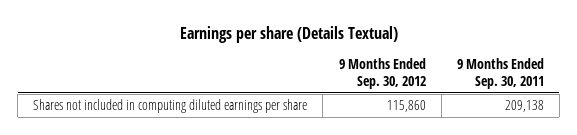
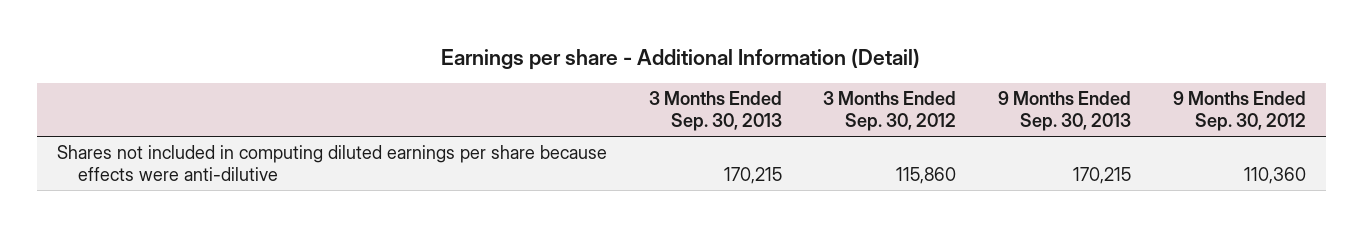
[179,26,398,44] Earnings per share (Details Textual) -> [441,47,921,70] Earnings per share - Additional Information (Detail)
[456,58,544,89] 9 Months Ended Sep. 30, 2011 -> none
none -> [648,91,782,132] 3 Months Ended Sep. 30, 2013
none -> [823,91,957,132] 3 Months Ended Sep. 30, 2012
none -> [997,91,1131,132] 9 Months Ended Sep. 30, 2013
[33,99,308,114] Shares not included in computing diluted earnings per share -> [57,145,608,182] Shares not included in computing diluted earnings per share because effects were anti-dilutive
[386,100,426,113] 115,860 -> [1243,167,1306,185] 110,360

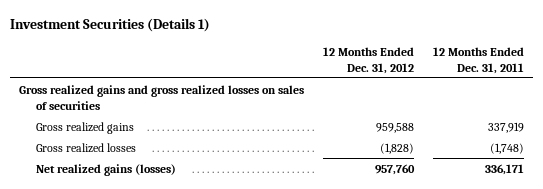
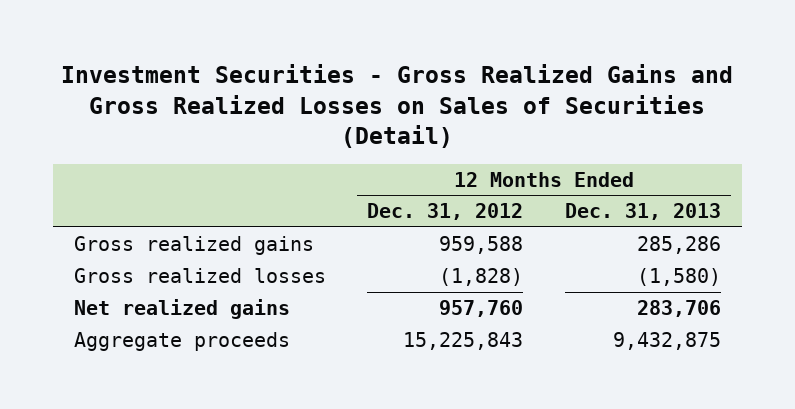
[9,17,210,32] Investment Securities (Details 1) -> [61,64,734,149] Investment Securities - Gross Realized Gains and Gross Realized Losses on Sales of Securities (Detail)
[433,46,525,74] 12 Months Ended Dec. 31, 2011 -> none
none -> [564,203,721,221] Dec. 31, 2013
[19,84,305,110] Gross realized gains and gross realized losses on sales of securities -> none
[36,163,177,176] Net realized gains (losses) -> [73,298,290,319] Net realized gains
none -> [73,331,290,351] Aggregate proceeds

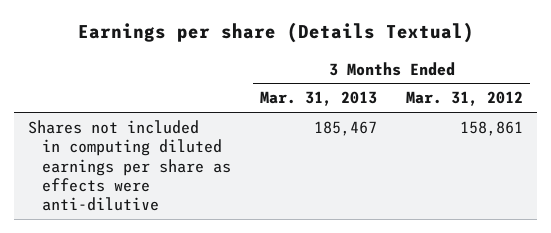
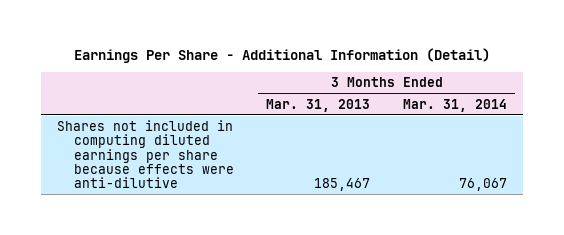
[77,22,474,44] Earnings per share (Details Textual) -> [73,47,490,63] Earnings Per Share - Additional Information (Detail)
[405,91,523,107] Mar. 31, 2012 -> none
none -> [402,98,507,112] Mar. 31, 2014
[28,120,232,212] Shares not included in computing diluted earnings per share as effects were anti-dilutive -> [56,120,234,189] Shares not included in computing diluted earnings per share because effects were anti-dilutive

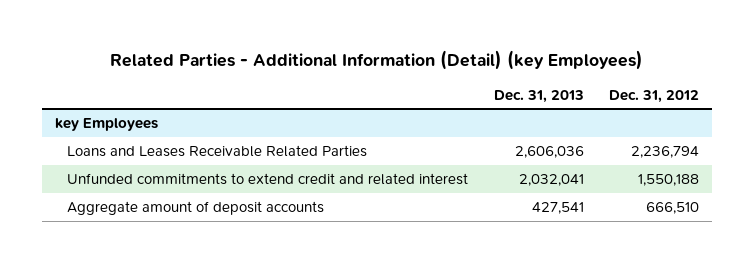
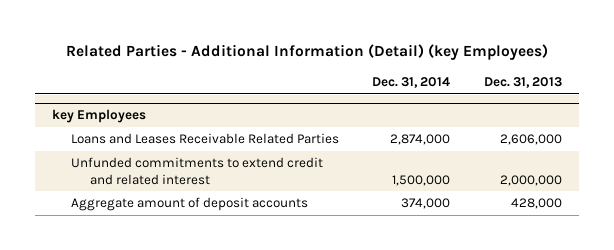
[609,89,700,103] Dec. 31, 2012 -> none
none -> [372,76,451,88] Dec. 31, 2014
[514,145,584,158] 2,606,036 -> [500,134,563,146] 2,606,000
[518,173,584,186] 2,032,041 -> [500,174,563,186] 2,000,000
[531,201,584,214] 427,541 -> [511,198,563,210] 428,000

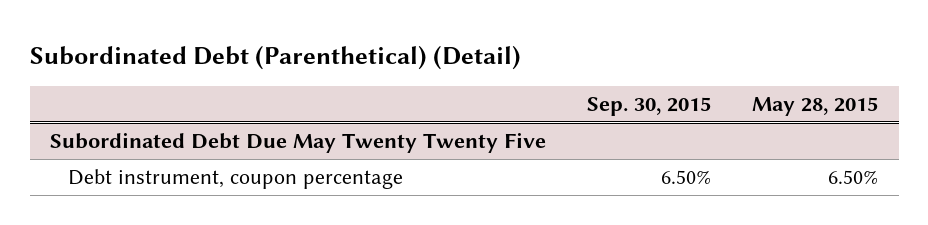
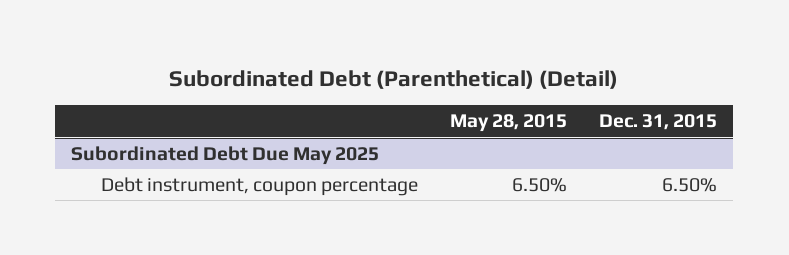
[587,97,712,117] Sep. 30, 2015 -> none
none -> [599,114,718,131] Dec. 31, 2015
[50,132,547,154] Subordinated Debt Due May Twenty Twenty Five -> [71,145,380,165] Subordinated Debt Due May 2025

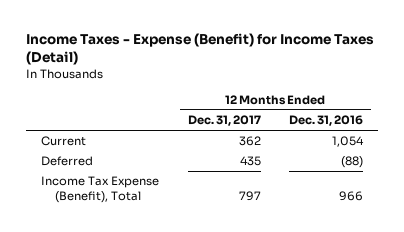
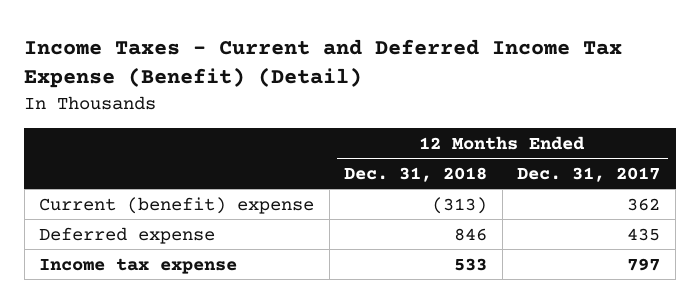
[26,33,375,66] Income Taxes - Expense (Benefit) for Income Taxes (Detail) -> [24,38,623,89] Income Taxes - Current and Deferred Income Tax Expense (Benefit) (Detail)
[289,115,364,127] Dec. 31, 2016 -> none
none -> [344,166,488,182] Dec. 31, 2018
[40,136,86,147] Current -> [39,196,315,214] Current (benefit) expense
[40,156,93,167] Deferred -> [39,226,216,244] Deferred expense
[40,176,159,204] Income Tax Expense (Benefit), Total -> [39,257,238,274] Income tax expense

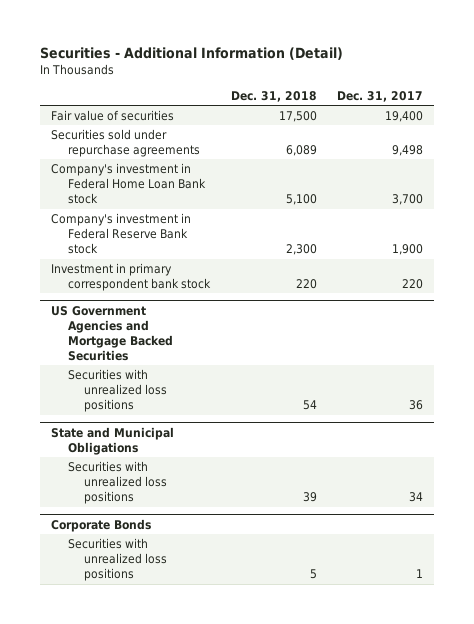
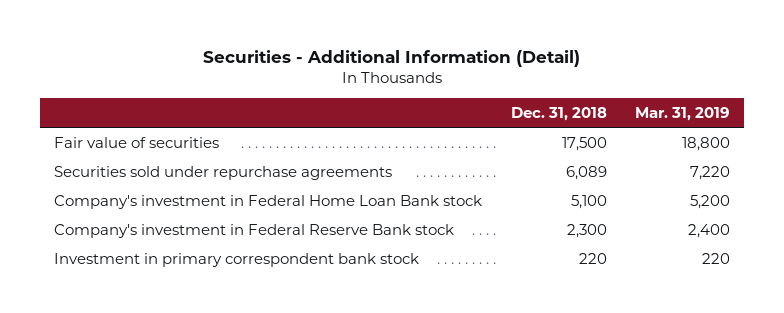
[337,90,424,102] Dec. 31, 2017 -> none
none -> [634,106,730,121] Mar. 31, 2019
[50,305,173,362] US Government Agencies and Mortgage Backed Securities -> none
[67,368,168,413] Securities with unrealized loss positions -> none
[50,426,174,455] State and Municipal Obligations -> none
[67,460,168,505] Securities with unrealized loss positions -> none
[50,518,151,532] Corporate Bonds -> none
[67,537,168,582] Securities with unrealized loss positions -> none

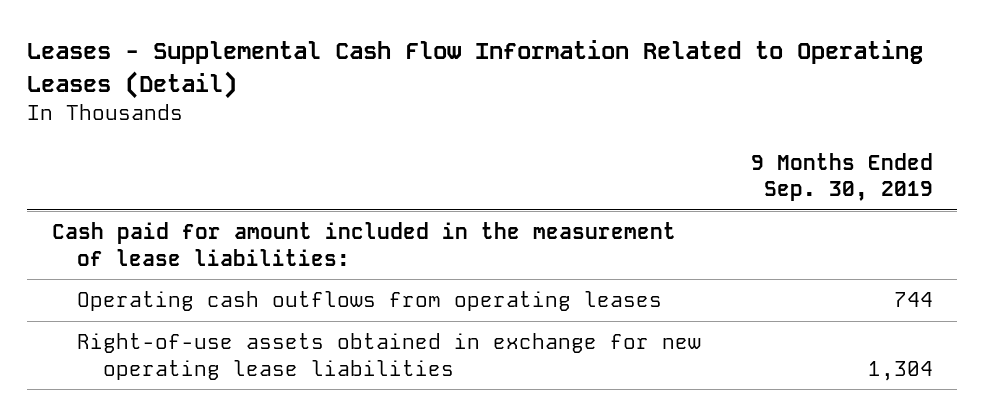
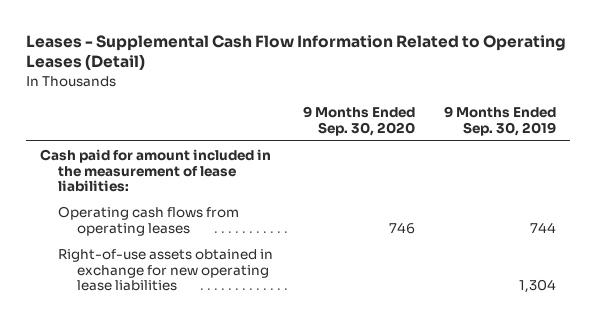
none -> [302,105,415,136] 9 Months Ended Sep. 30, 2020
[77,291,663,312] Operating cash outflows from operating leases -> [58,205,240,236] Operating cash flows from operating leases

